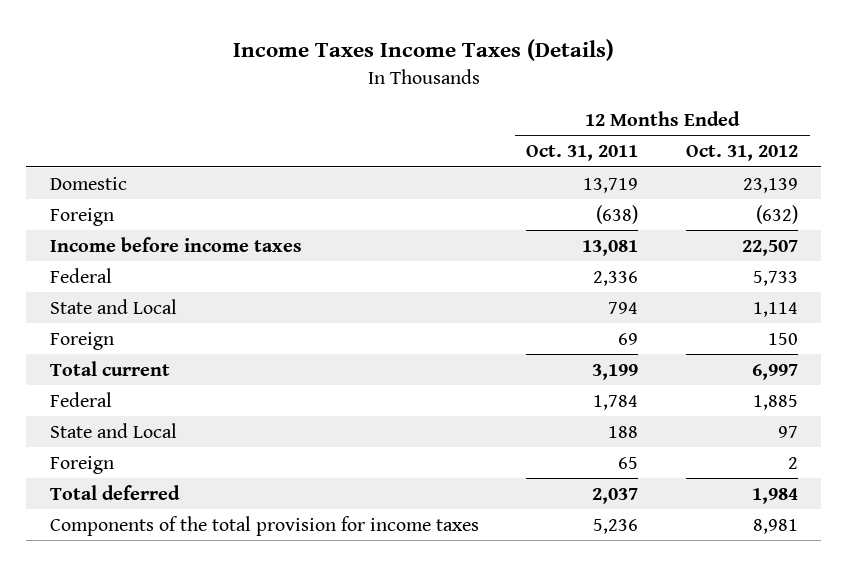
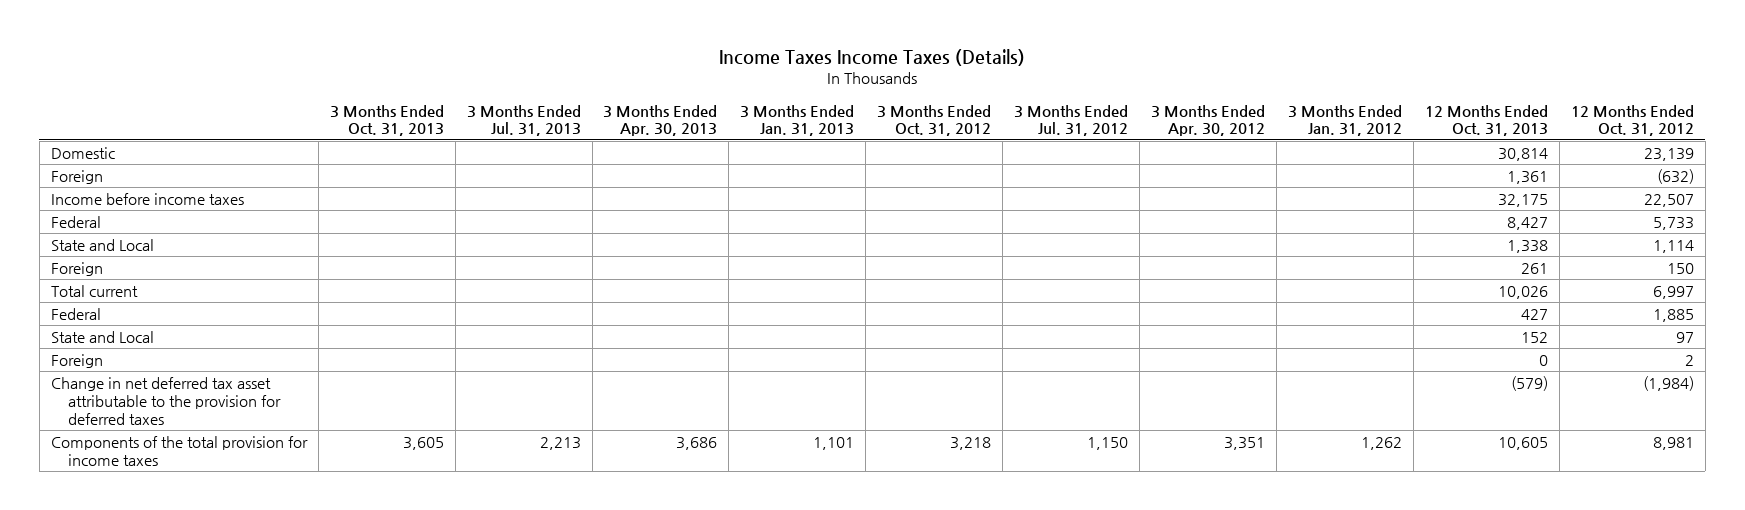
[526,145,639,162] Oct. 31, 2011 -> none
none -> [329,104,444,137] 3 Months Ended Oct. 31, 2013
none -> [466,104,581,137] 3 Months Ended Jul. 31, 2013
none -> [603,104,718,137] 3 Months Ended Apr. 30, 2013
none -> [740,104,855,137] 3 Months Ended Jan. 31, 2013
none -> [877,104,992,137] 3 Months Ended Oct. 31, 2012
none -> [1014,104,1129,137] 3 Months Ended Jul. 31, 2012
none -> [1151,104,1266,137] 3 Months Ended Apr. 30, 2012
none -> [1288,104,1403,137] 3 Months Ended Jan. 31, 2012
none -> [1424,104,1548,137] 12 Months Ended Oct. 31, 2013
[49,484,180,500] Total deferred -> none
none -> [50,377,282,425] Change in net deferred tax asset attributable to the provision for deferred taxes

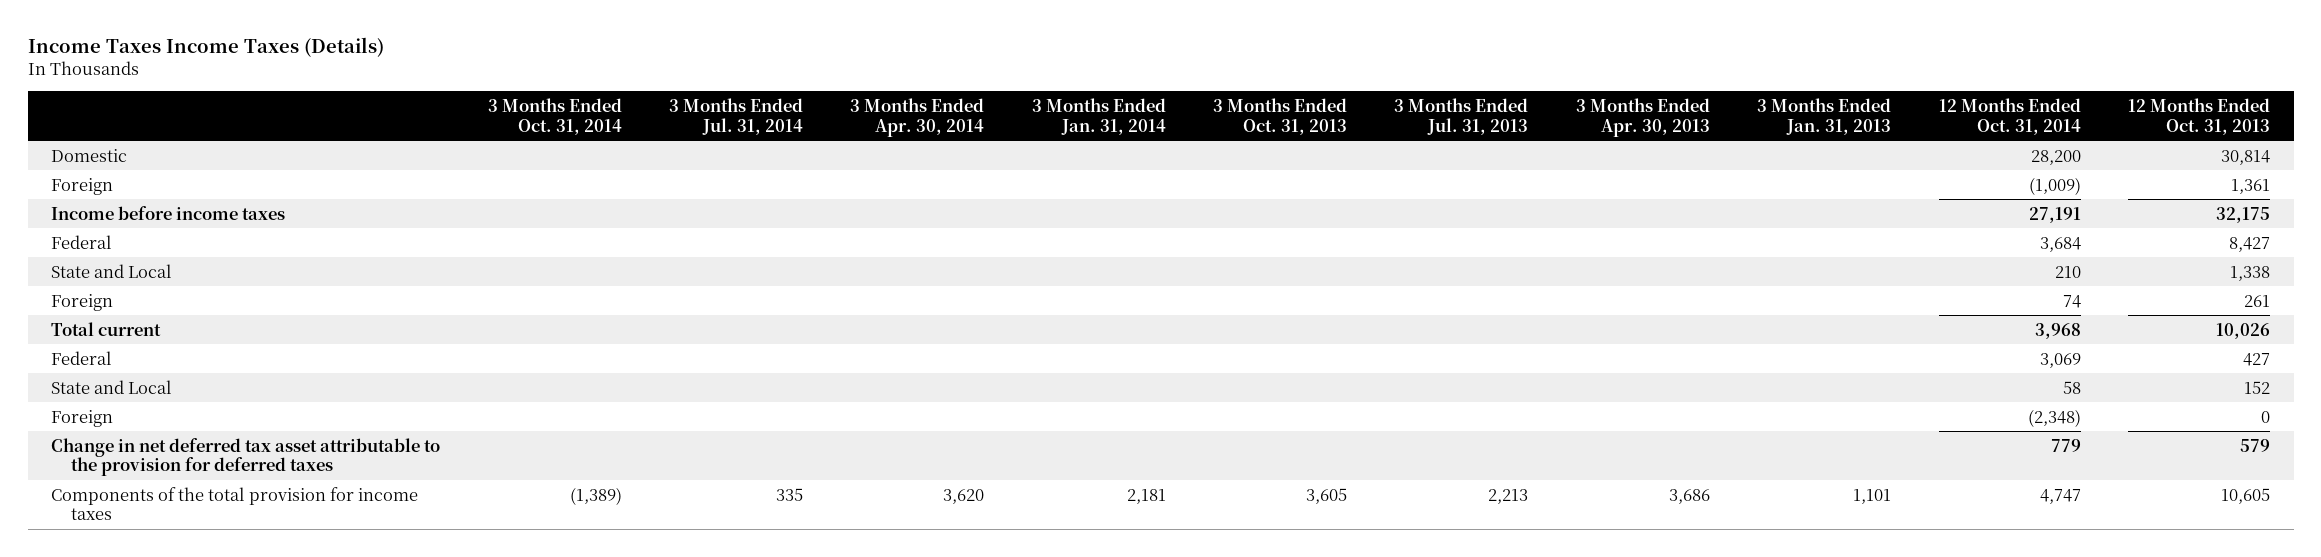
[877,104,992,137] 3 Months Ended Oct. 31, 2012 -> none
[1014,104,1129,137] 3 Months Ended Jul. 31, 2012 -> none
[1151,104,1266,137] 3 Months Ended Apr. 30, 2012 -> none
[1288,104,1403,137] 3 Months Ended Jan. 31, 2012 -> none
[1570,104,1694,137] 12 Months Ended Oct. 31, 2012 -> none
none -> [487,97,622,135] 3 Months Ended Oct. 31, 2014
none -> [668,97,803,135] 3 Months Ended Jul. 31, 2014
none -> [850,97,985,137] 3 Months Ended Apr. 30, 2014
none -> [1031,97,1166,135] 3 Months Ended Jan. 31, 2014
none -> [1938,97,2081,135] 12 Months Ended Oct. 31, 2014
[1510,376,1548,392] (579) -> [2239,438,2270,452] 579

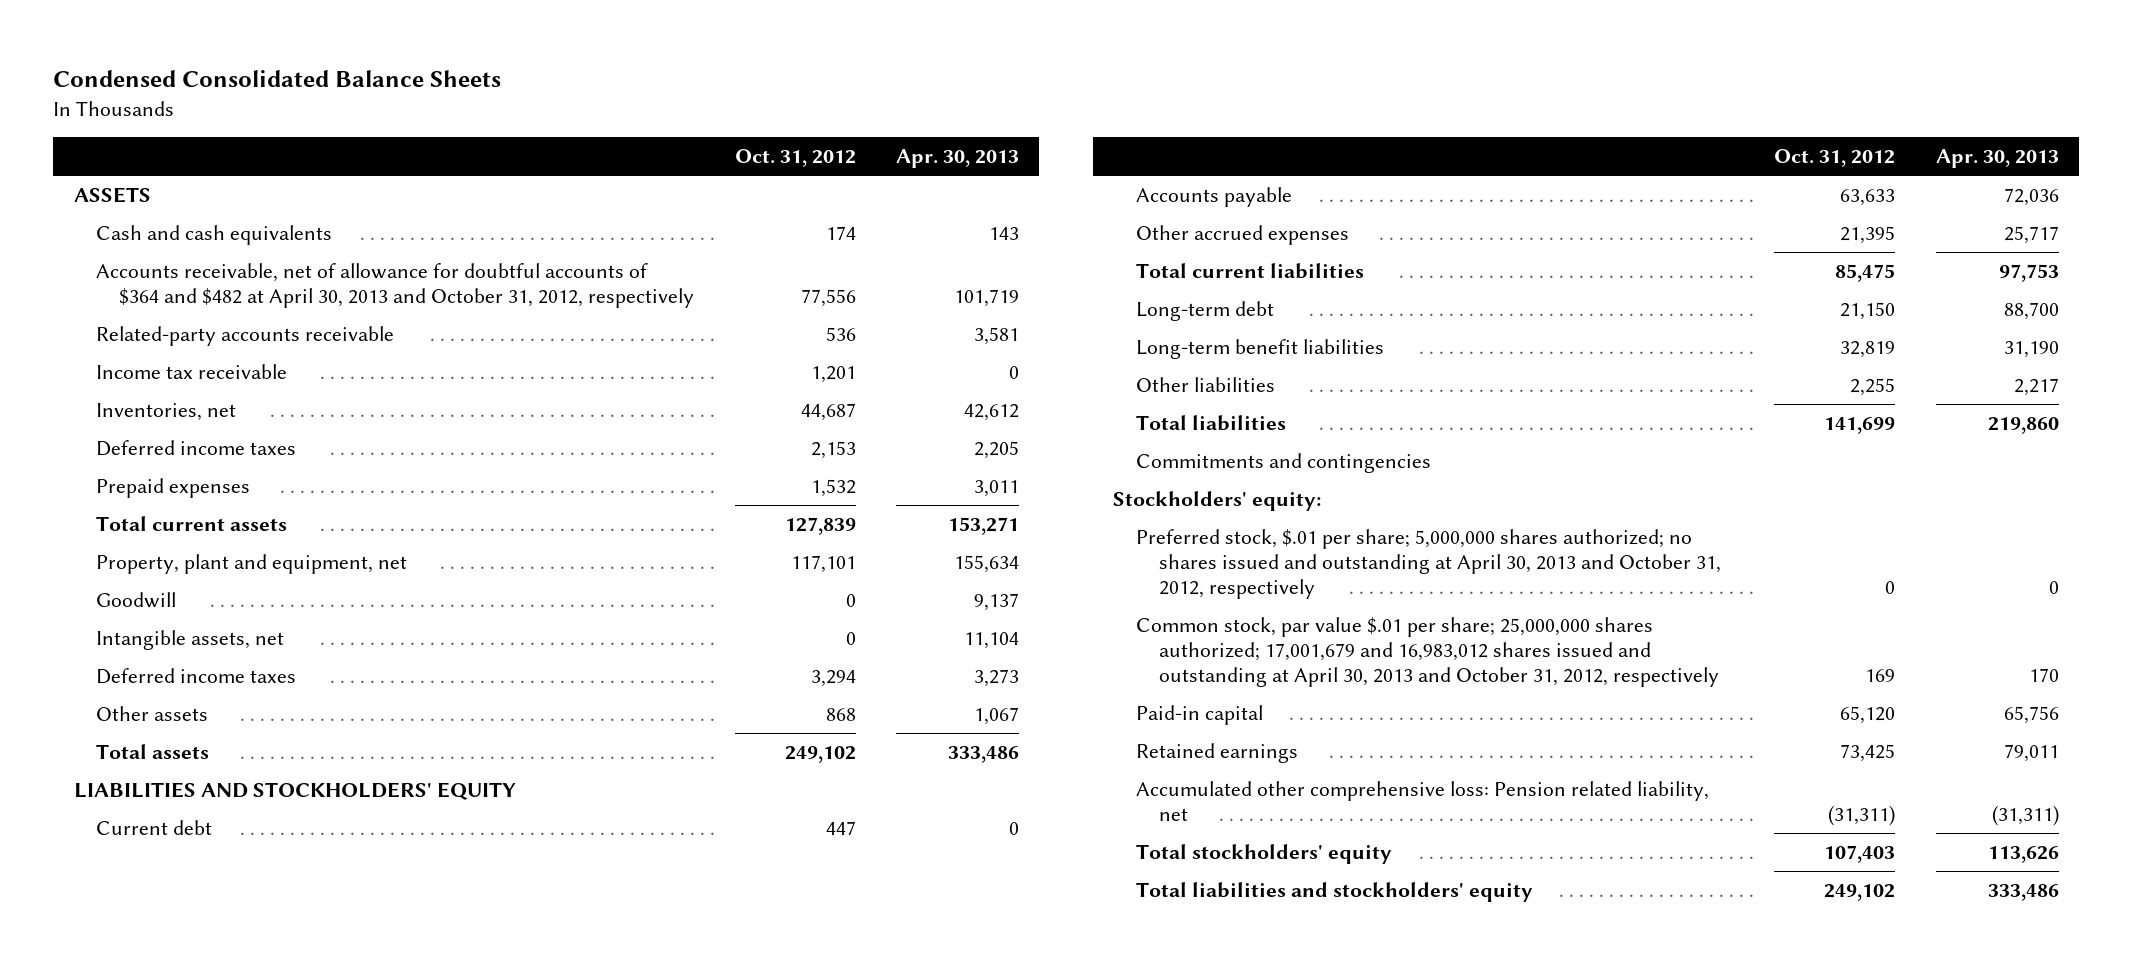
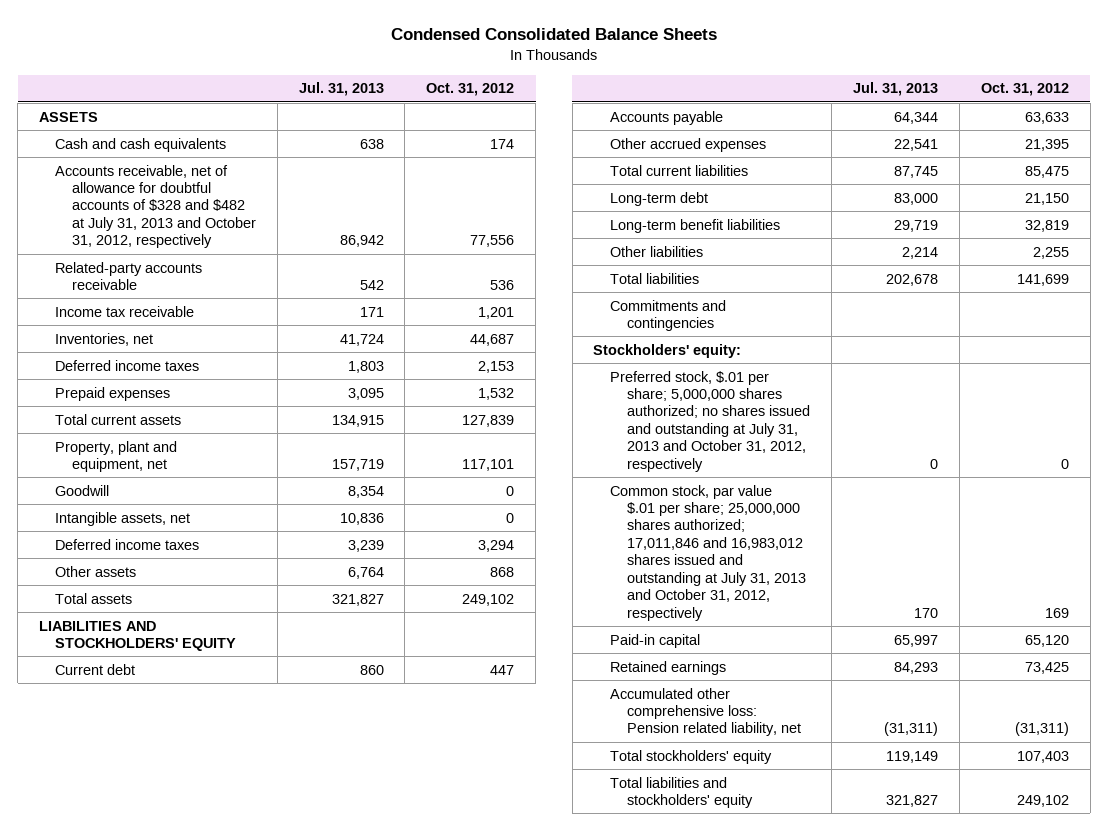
[896,149,1020,169] Apr. 30, 2013 -> none
none -> [298,82,384,97] Jul. 31, 2013
[96,262,695,309] Accounts receivable, net of allowance for doubtful accounts of $364 and $482 at April 30, 2013 and October 31, 2012, respectively -> [55,164,256,249] Accounts receivable, net of allowance for doubtful accounts of $328 and $482 at July 31, 2013 and October 31, 2012, respectively
[1136,528,1722,600] Preferred stock, $.01 per share; 5,000,000 shares authorized; no shares issued and outstanding at April 30, 2013 and October 31, 2012, respectively -> [610,370,810,472] Preferred stock, $.01 per share; 5,000,000 shares authorized; no shares issued and outstanding at July 31, 2013 and October 31, 2012, respectively
[1136,616,1720,688] Common stock, par value $.01 per share; 25,000,000 shares authorized; 17,001,679 and 16,983,012 shares issued and outstanding at April 30, 2013 and October 31, 2012, respectively -> [610,484,806,621] Common stock, par value $.01 per share; 25,000,000 shares authorized; 17,011,846 and 16,983,012 shares issued and outstanding at July 31, 2013 and October 31, 2012, respectively

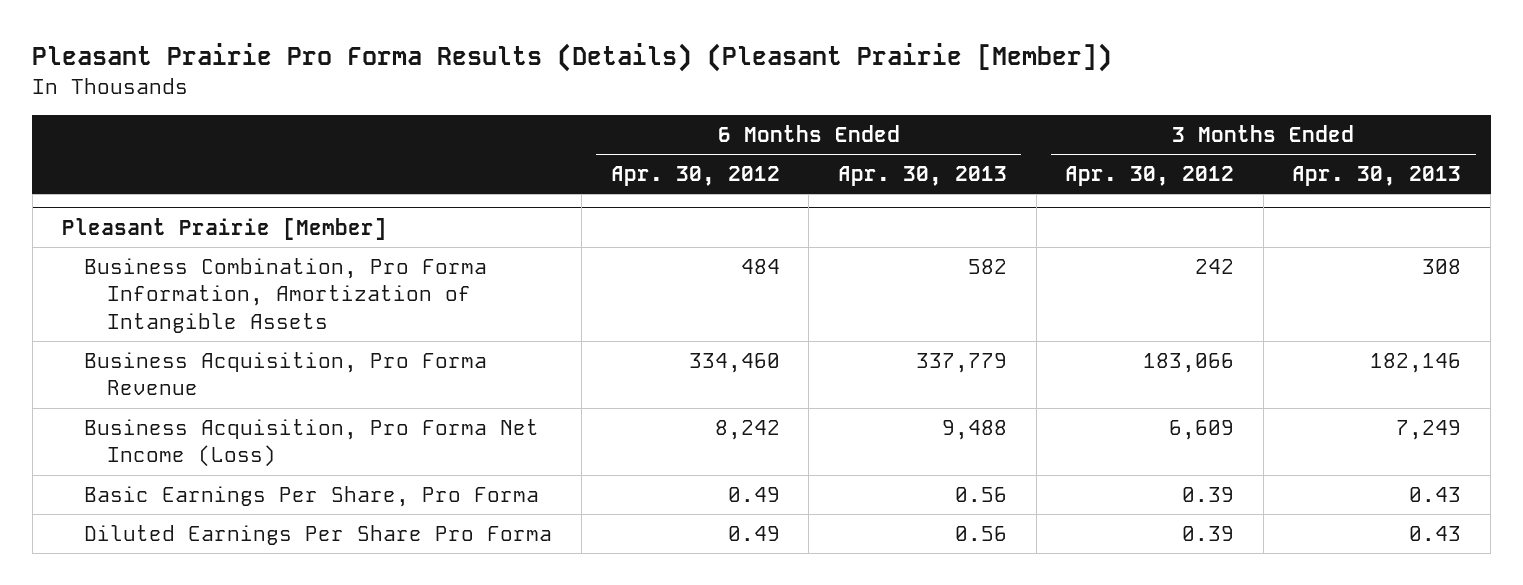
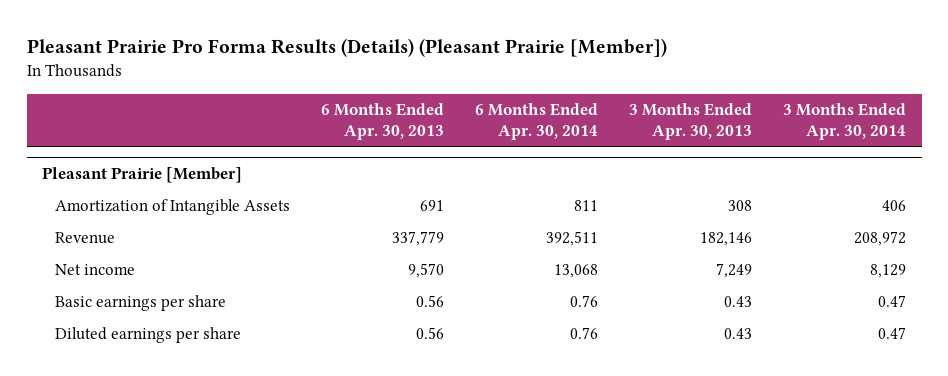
[610,166,780,187] Apr. 30, 2012 -> none
[1065,166,1235,187] Apr. 30, 2012 -> none
none -> [475,103,599,140] 6 Months Ended Apr. 30, 2014
none -> [783,103,907,140] 3 Months Ended Apr. 30, 2014
[84,257,488,333] Business Combination, Pro Forma Information, Amortization of Intangible Assets -> [54,198,290,215] Amortization of Intangible Assets
[967,258,1007,274] 582 -> [420,199,445,211] 691
[84,351,488,396] Business Acquisition, Pro Forma Revenue -> [54,231,115,244] Revenue
[84,418,540,468] Business Acquisition, Pro Forma Net Income (Loss) -> [54,263,135,275] Net income
[941,419,1007,440] 9,488 -> [408,262,445,278] 9,570
[84,485,540,507] Basic Earnings Per Share, Pro Forma -> [54,294,226,311] Basic earnings per share
[84,524,553,545] Diluted Earnings Per Share Pro Forma -> [54,326,241,343] Diluted earnings per share

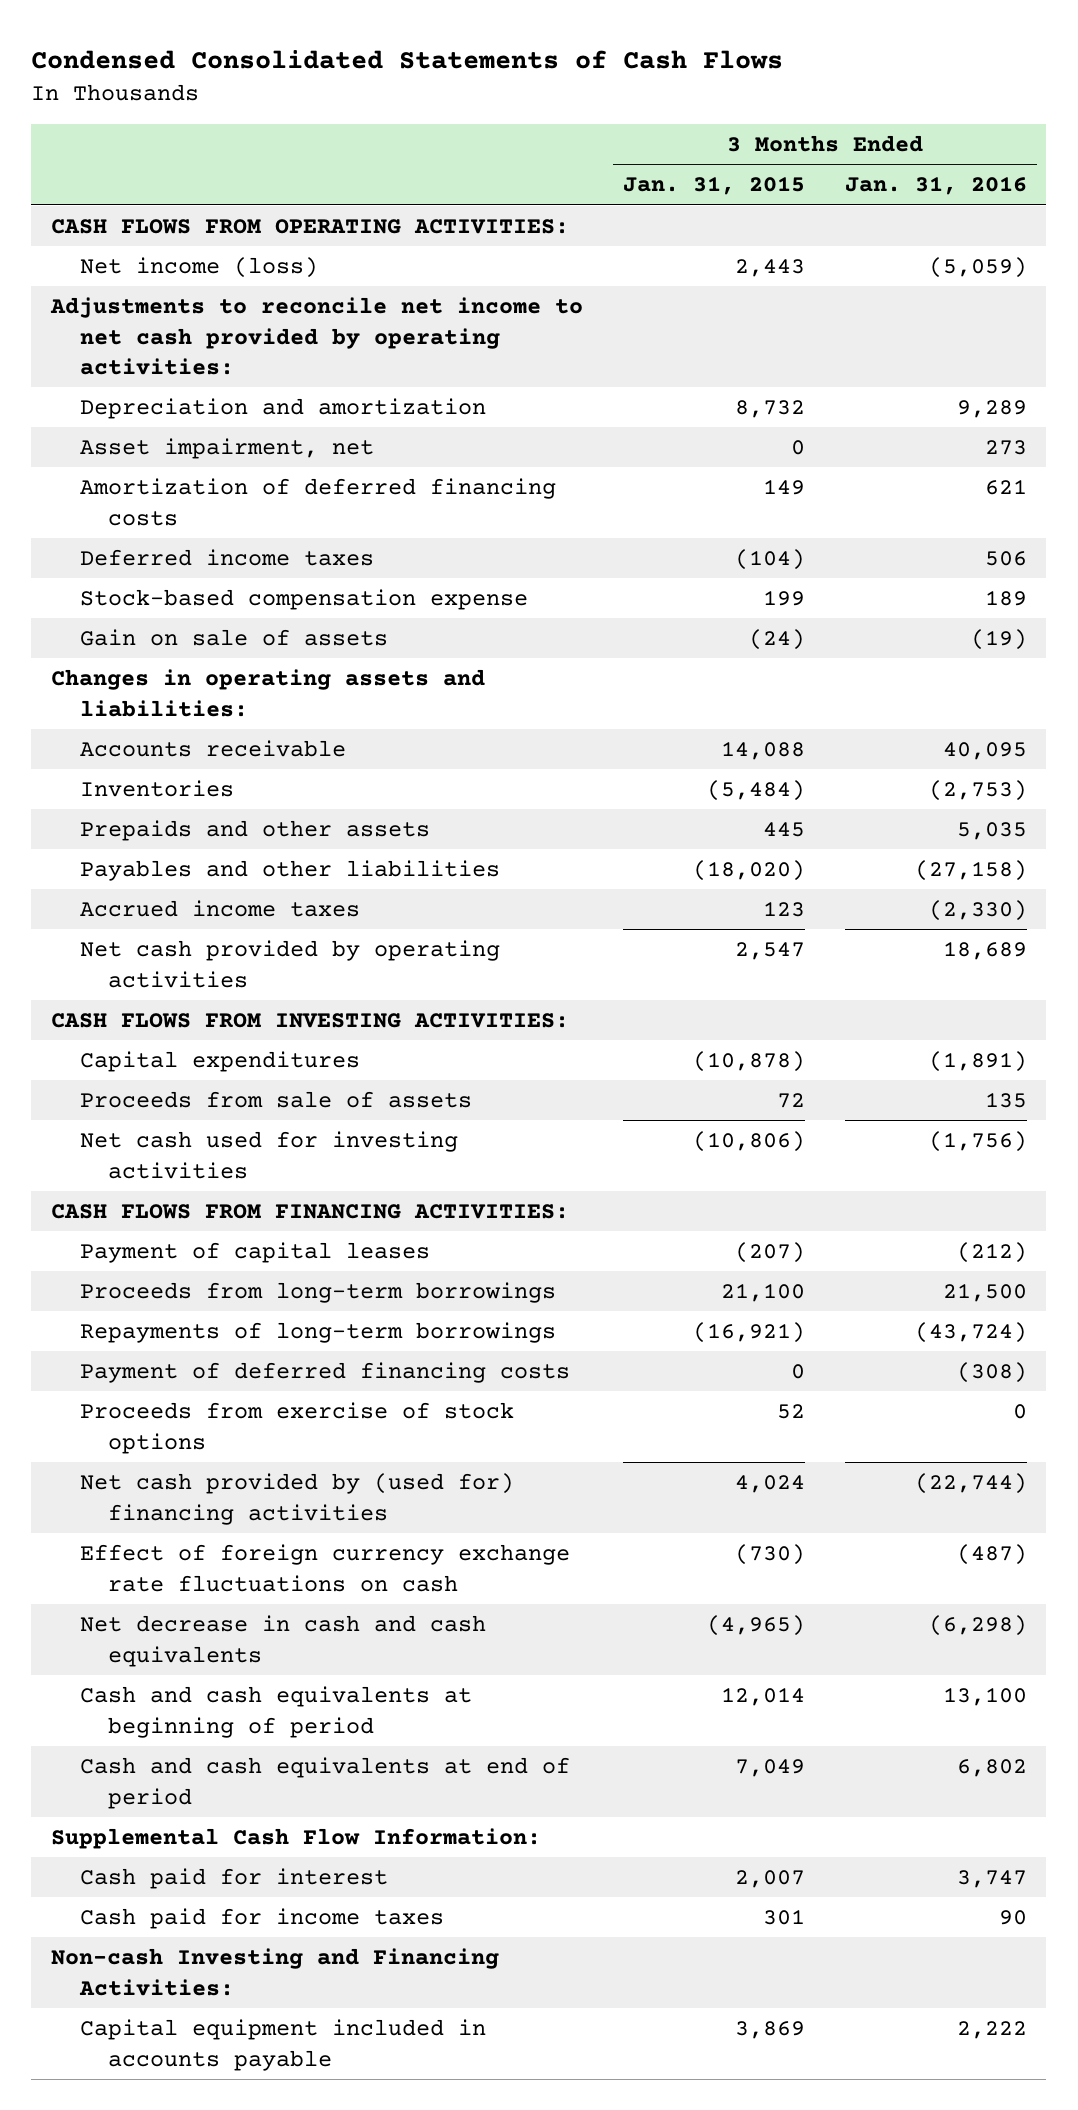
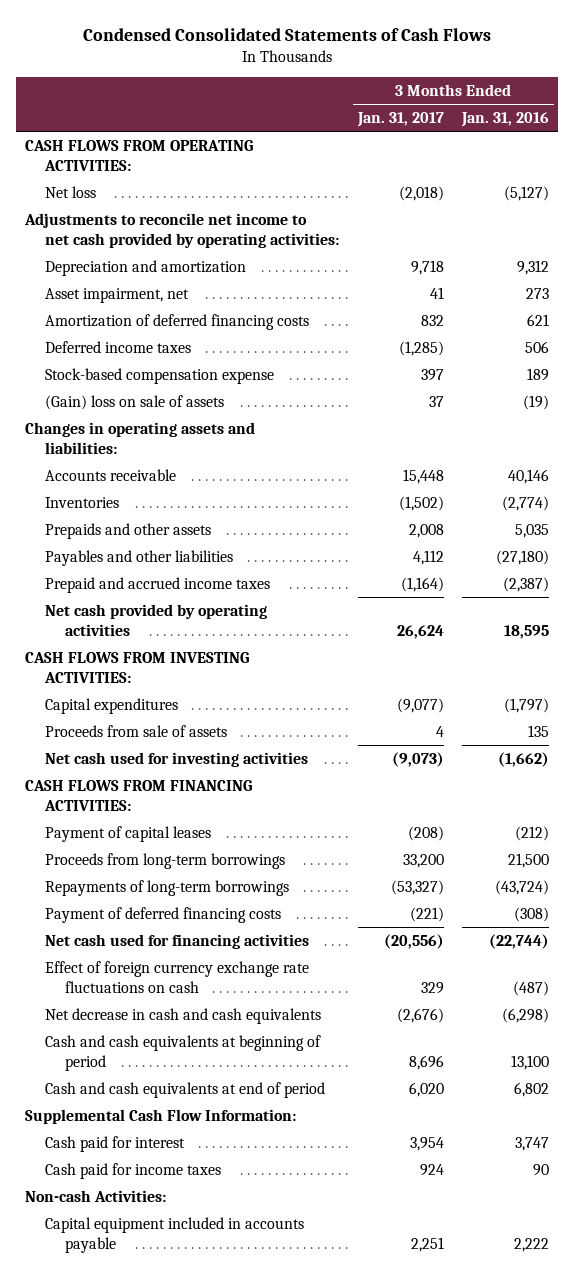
[622,176,805,196] Jan. 31, 2015 -> none
none -> [356,112,444,128] Jan. 31, 2017
[79,257,318,279] Net income (loss) -> [45,185,97,198] Net loss
[928,257,1027,279] (5,059) -> [503,185,549,201] (5,127)
[956,400,1027,419] 9,289 -> [516,259,549,275] 9,312
[79,629,388,647] Gain on sale of assets -> [45,394,225,410] (Gain) loss on sale of assets
[942,742,1027,761] 40,095 -> [507,468,549,484] 40,146
[928,780,1027,802] (2,753) -> [501,495,549,511] (2,774)
[914,860,1027,882] (27,158) -> [495,549,549,565] (27,180)
[79,900,360,918] Accrued income taxes -> [45,576,271,593] Prepaid and accrued income taxes
[928,900,1027,922] (2,330) -> [502,576,549,592] (2,387)
[942,941,1027,961] 18,689 -> [503,624,549,639] 18,595
[928,1051,1027,1073] (1,891) -> [503,697,549,713] (1,797)
[928,1131,1027,1153] (1,756) -> [497,751,549,767] (1,662)
[79,1402,514,1454] Proceeds from exercise of stock options -> none
[79,1473,514,1525] Net cash provided by (used for) financing activities -> [45,933,310,949] Net cash used for financing activities
[51,1948,500,1996] Non-cash Investing and Financing Activities: -> [25,1189,167,1202] Non-cash Activities:

